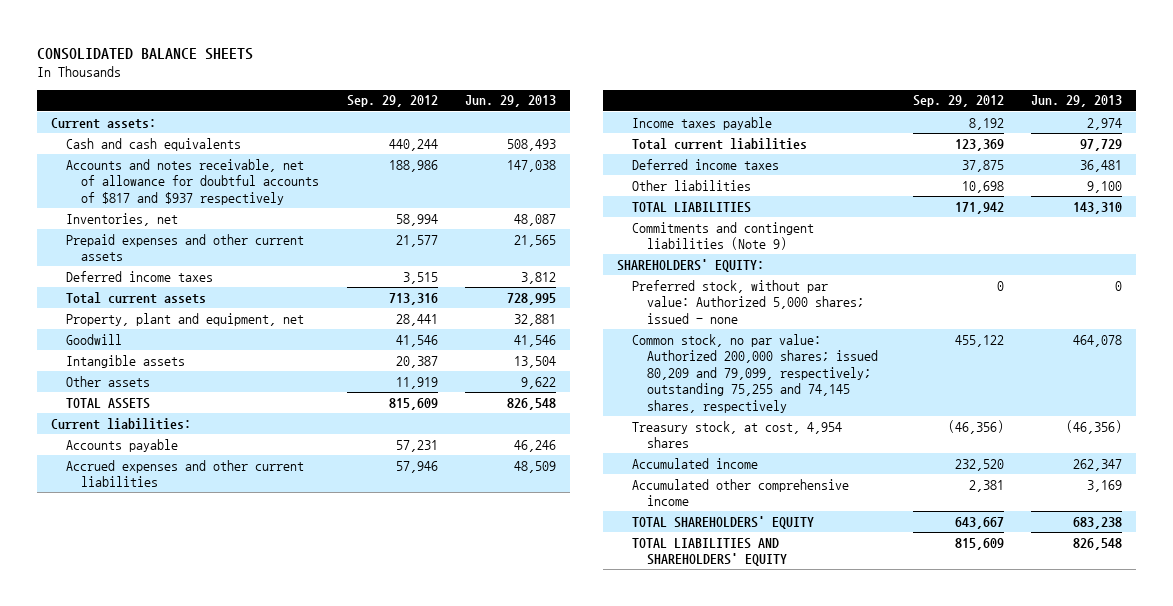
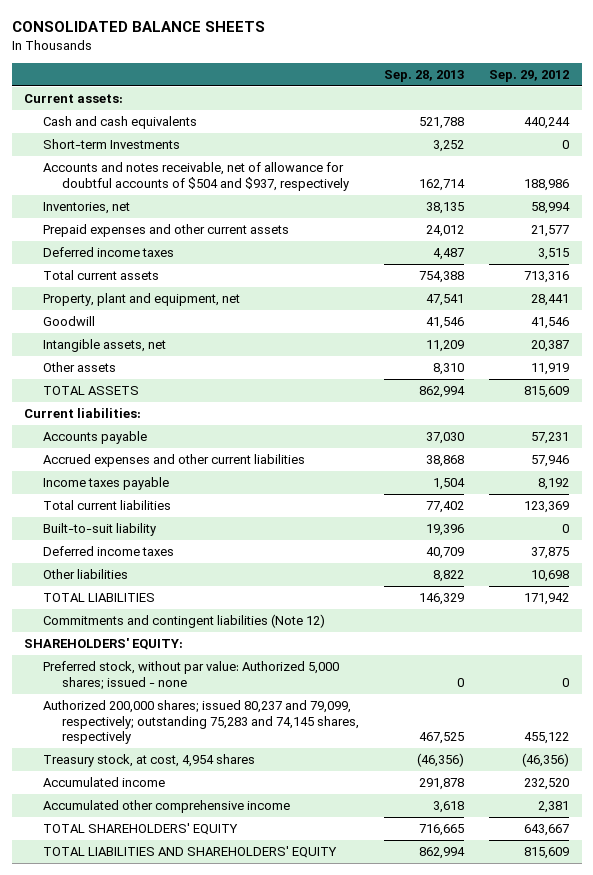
[465,95,557,108] Jun. 29, 2013 -> none
none -> [384,69,465,82] Sep. 28, 2013
none -> [43,139,181,150] Short-term Investments
[65,158,320,205] Accounts and notes receivable, net of allowance for doubtful accounts of $817 and $937 respectively -> [43,162,350,191] Accounts and notes receivable, net of allowance for doubtful accounts of $504 and $937, respectively
[65,354,185,368] Intangible assets -> [43,339,167,353] Intangible assets, net
none -> [43,523,157,537] Built-to-suit liability
[632,221,815,251] Commitments and contingent liabilities (Note 9) -> [43,614,326,629] Commitments and contingent liabilities (Note 12)
[632,333,879,414] Common stock, no par value: Authorized 200,000 shares; issued 80,209 and 79,099, respectively; outstanding 75,255 and 74,145 shares, respectively -> [43,700,360,745] Authorized 200,000 shares; issued 80,237 and 79,099, respectively; outstanding 75,283 and 74,145 shares, respectively

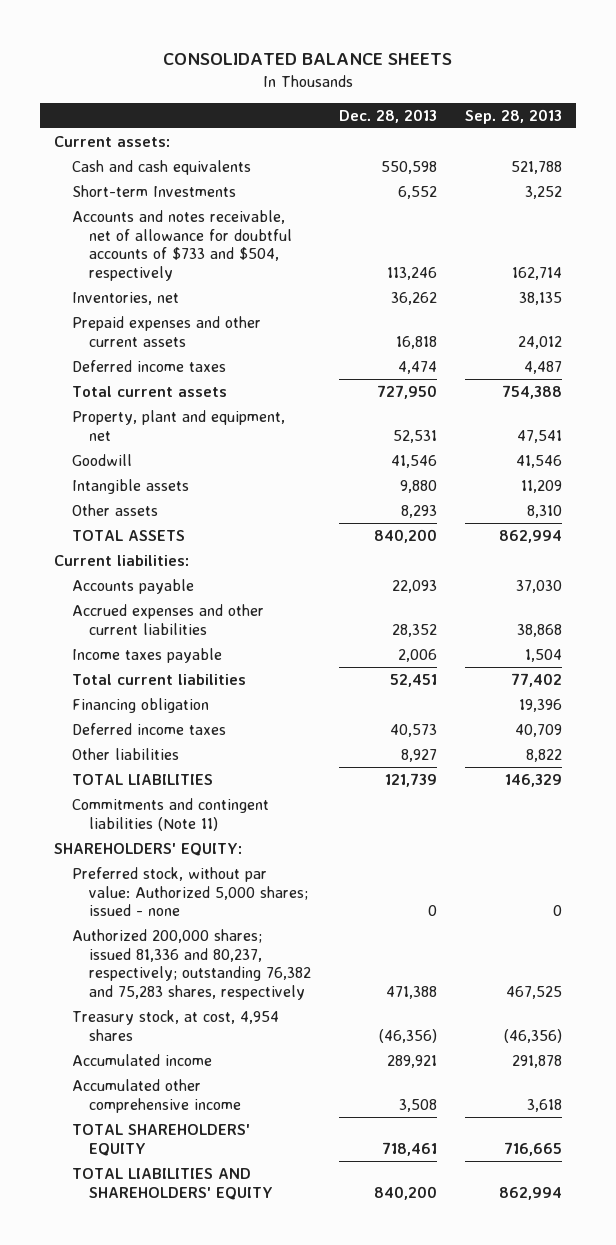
[489,69,570,82] Sep. 29, 2012 -> none
none -> [339,108,438,123] Dec. 28, 2013
[43,162,350,191] Accounts and notes receivable, net of allowance for doubtful accounts of $504 and $937, respectively -> [71,209,293,282] Accounts and notes receivable, net of allowance for doubtful accounts of $733 and $504, respectively
[43,339,167,353] Intangible assets, net -> [71,478,189,494] Intangible assets
[43,523,157,537] Built-to-suit liability -> [71,697,209,713] Financing obligation
[43,614,326,629] Commitments and contingent liabilities (Note 12) -> [71,797,269,831] Commitments and contingent liabilities (Note 11)
[43,700,360,745] Authorized 200,000 shares; issued 80,237 and 79,099, respectively; outstanding 75,283 and 74,145 shares, respectively -> [71,928,312,1001] Authorized 200,000 shares; issued 81,336 and 80,237, respectively; outstanding 76,382 and 75,283 shares, respectively

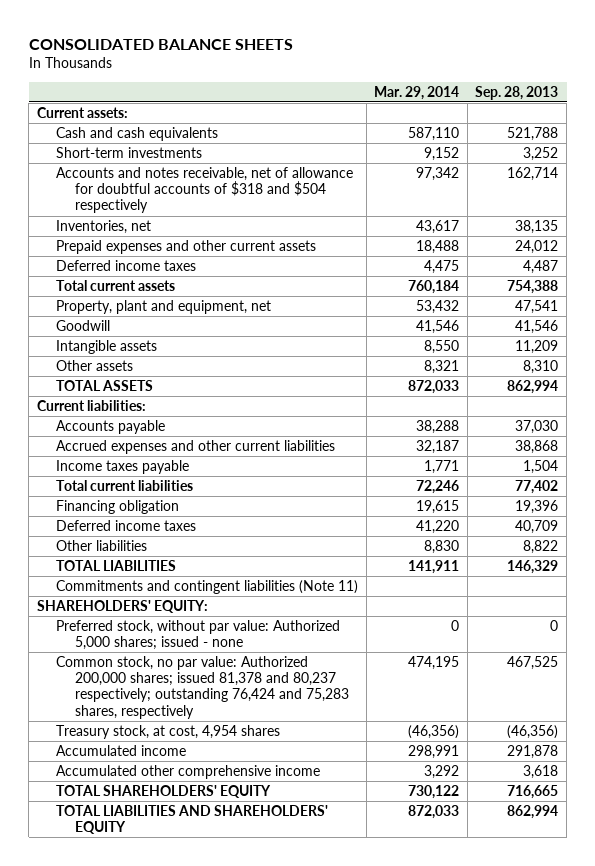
[339,108,438,123] Dec. 28, 2013 -> none
none -> [374,85,460,100] Mar. 29, 2014
[71,184,236,197] Short-term Investments -> [56,146,203,158] Short-term investments
[71,209,293,282] Accounts and notes receivable, net of allowance for doubtful accounts of $733 and $504, respectively -> [56,166,354,214] Accounts and notes receivable, net of allowance for doubtful accounts of $318 and $504 respectively
[71,928,312,1001] Authorized 200,000 shares; issued 81,336 and 80,237, respectively; outstanding 76,382 and 75,283 shares, respectively -> [56,655,350,719] Common stock, no par value: Authorized 200,000 shares; issued 81,378 and 80,237 respectively; outstanding 76,424 and 75,283 shares, respectively

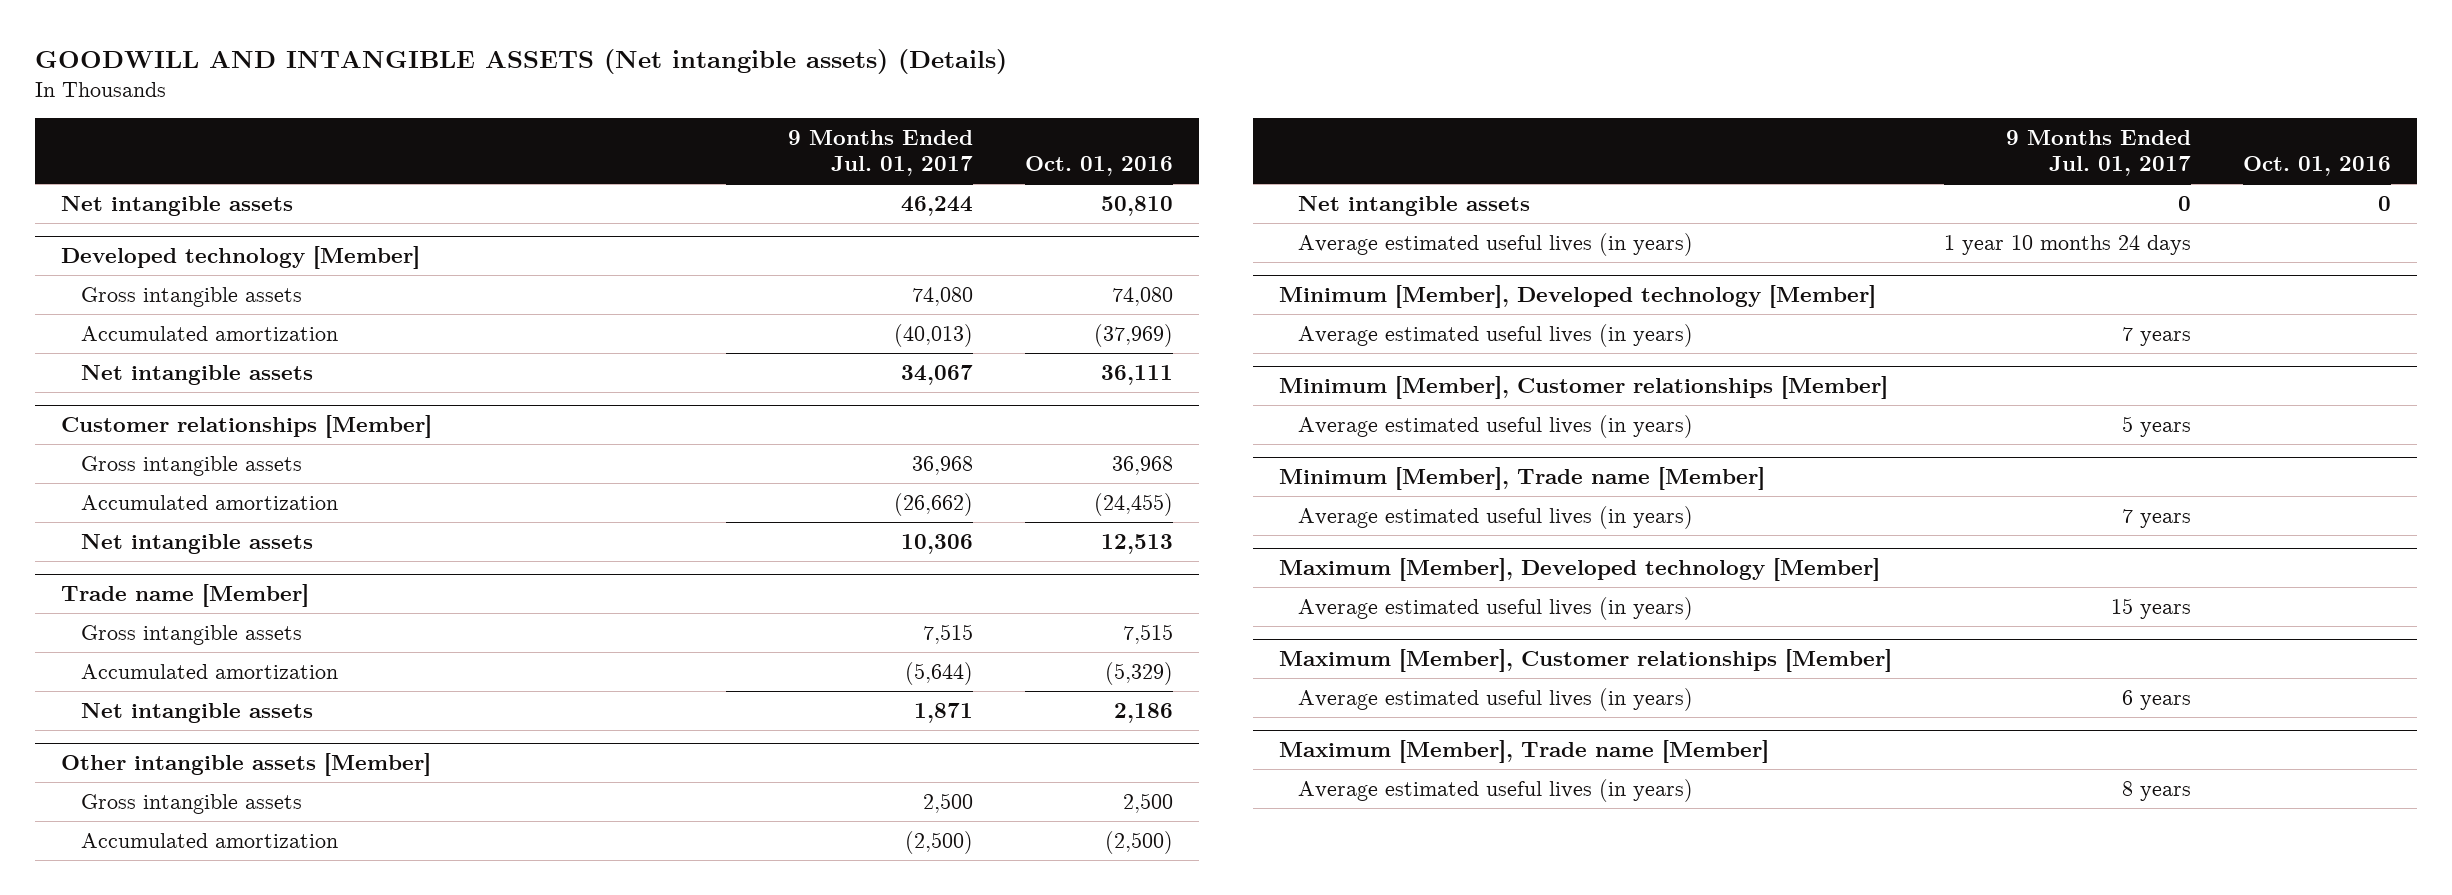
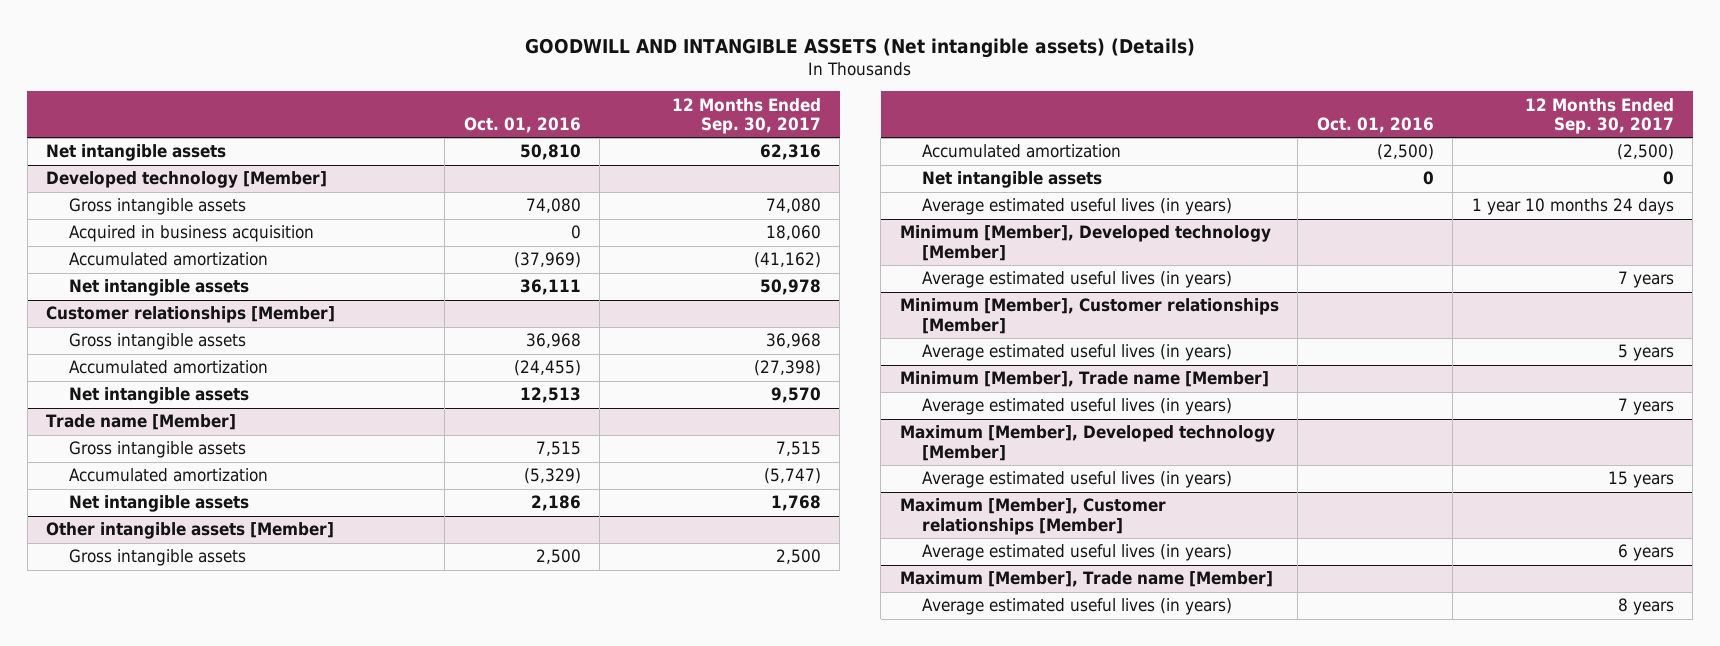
[788,130,974,177] 9 Months Ended Jul. 01, 2017 -> none
none -> [671,97,821,134] 12 Months Ended Sep. 30, 2017
none -> [68,225,314,243] Acquired in business acquisition

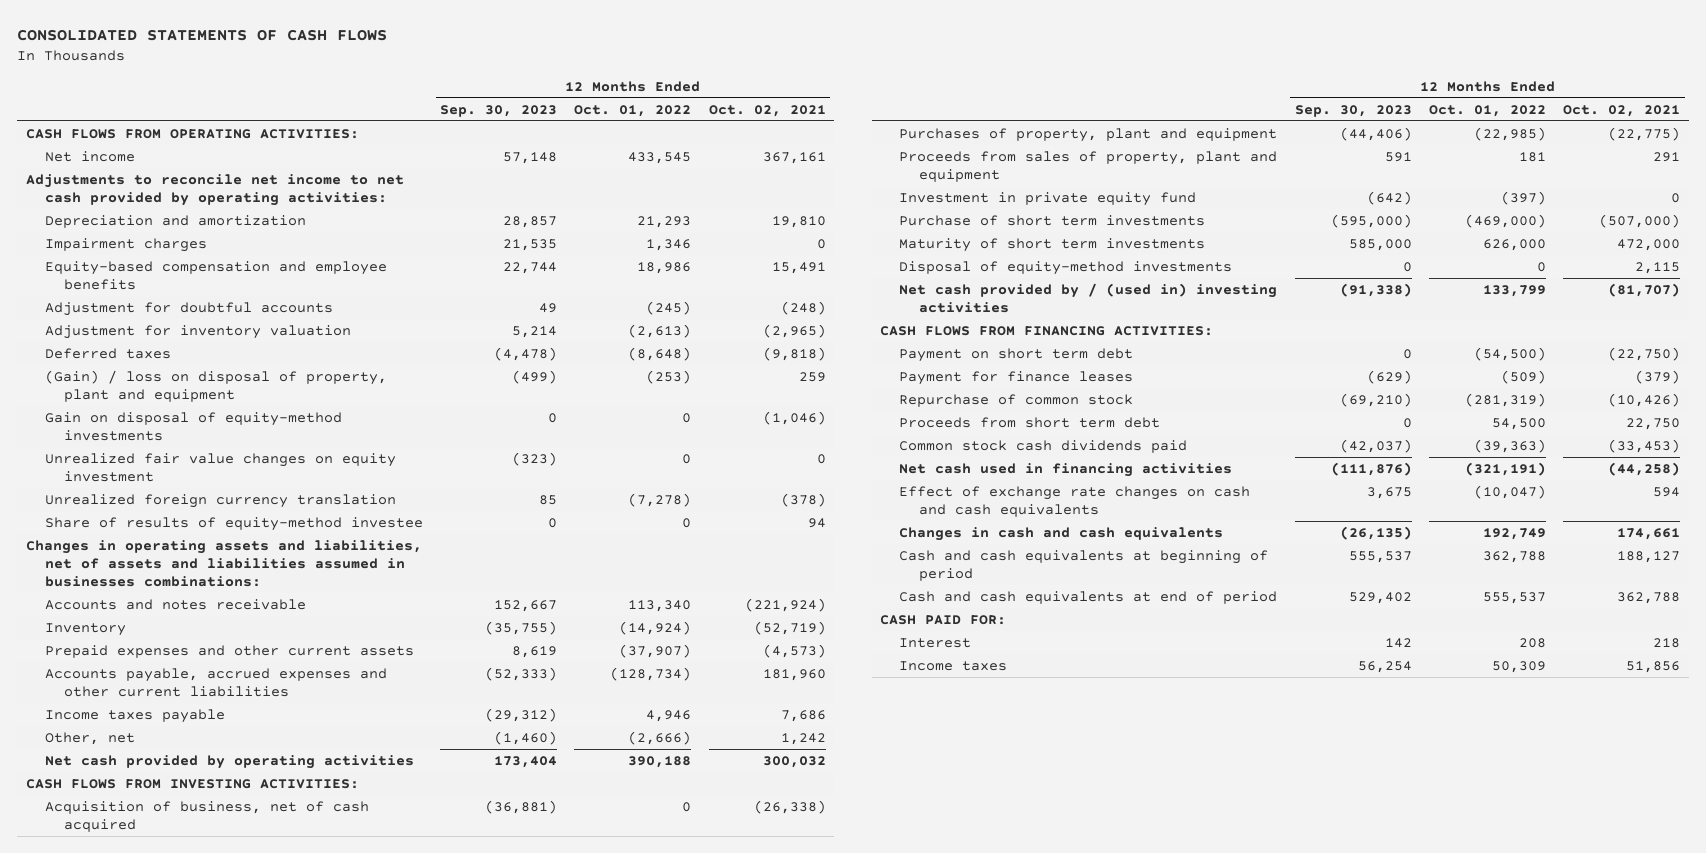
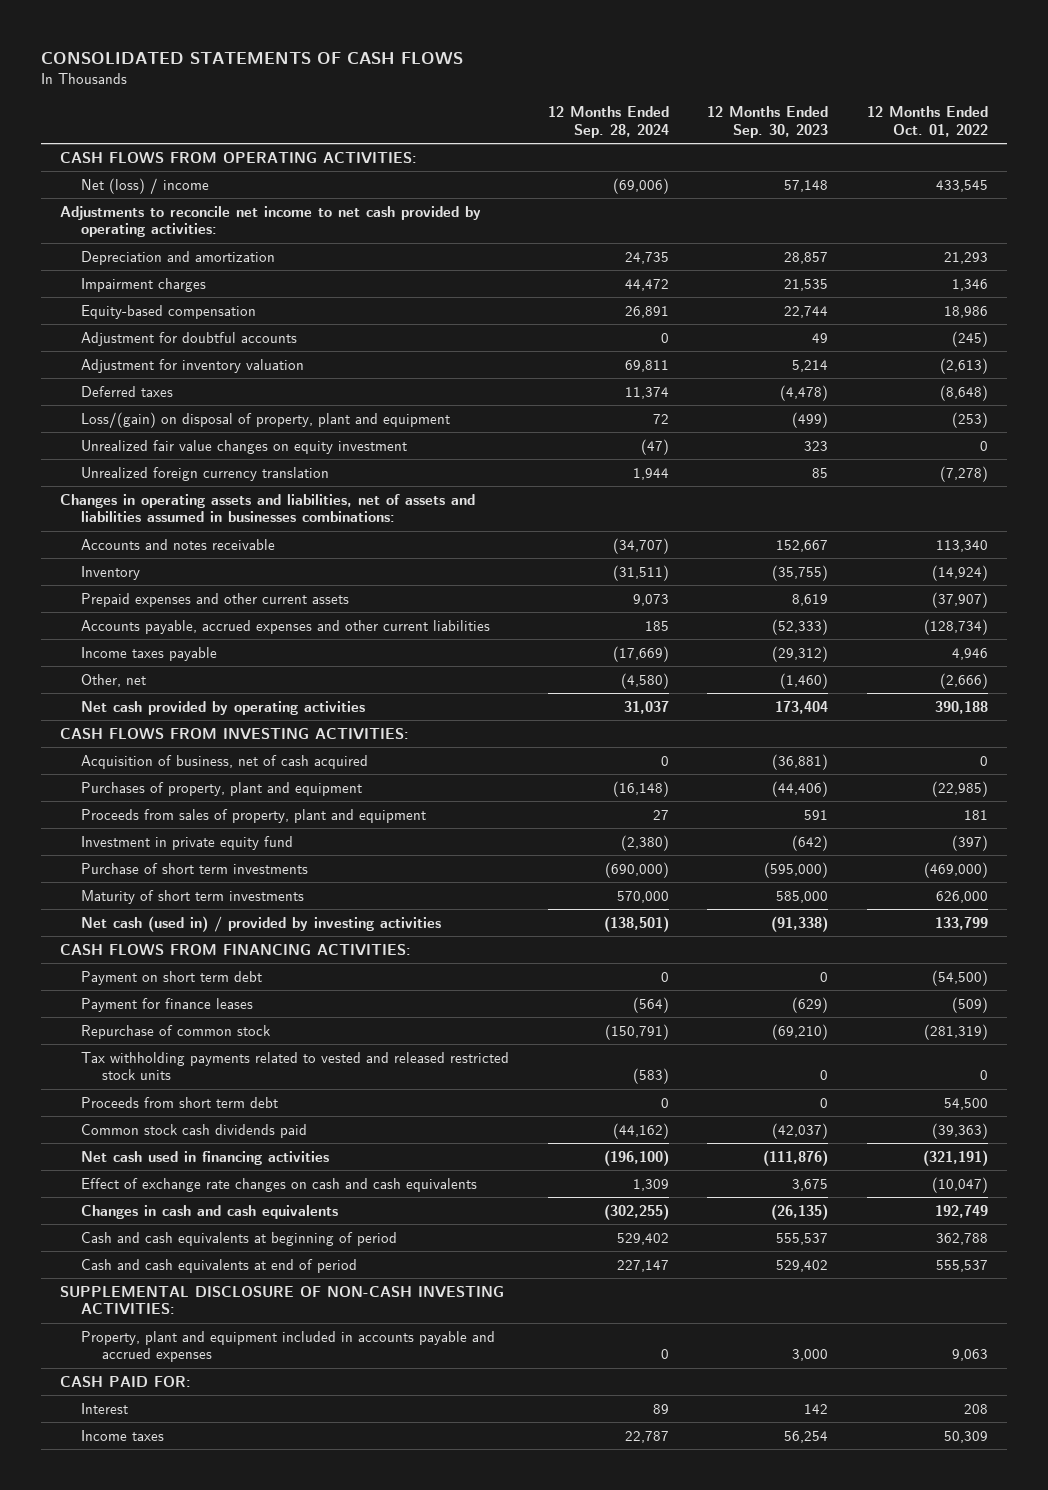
[708,104,826,117] Oct. 02, 2021 -> none
none -> [547,106,669,138] 12 Months Ended Sep. 28, 2024
[44,150,135,162] Net income -> [81,177,210,194] Net (loss) / income
[44,260,387,291] Equity-based compensation and employee benefits -> [81,304,257,319] Equity-based compensation
[44,411,342,442] Gain on disposal of equity-method investments -> none
[44,369,387,403] (Gain) / loss on disposal of property, plant and equipment -> [81,411,451,428] Loss/(gain) on disposal of property, plant and equipment
[512,451,558,466] (323) -> [804,440,829,451] 323
[44,516,423,531] Share of results of equity-method investee -> none
[899,260,1233,275] Disposal of equity-method investments -> none
[899,282,1278,314] Net cash provided by / (used in) investing activities -> [81,915,442,932] Net cash (used in) / provided by investing activities
none -> [81,1051,510,1081] Tax withholding payments related to vested and released restricted stock units
none -> [60,1285,505,1316] SUPPLEMENTAL DISCLOSURE OF NON-CASH INVESTING ACTIVITIES:
none -> [81,1330,496,1363] Property, plant and equipment included in accounts payable and accrued expenses

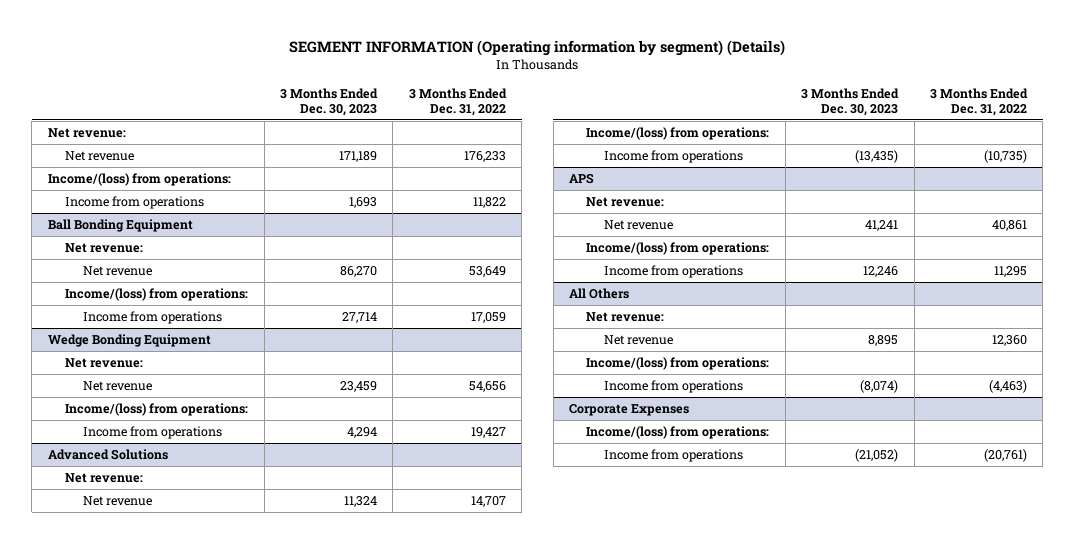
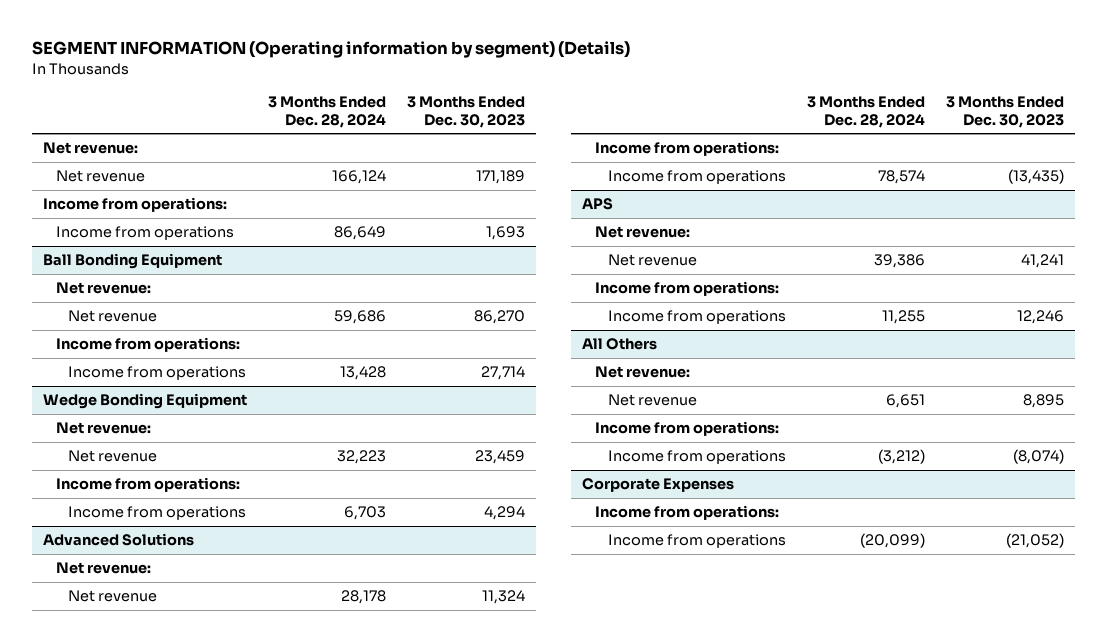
[408,87,507,116] 3 Months Ended Dec. 31, 2022 -> none
none -> [267,96,386,128] 3 Months Ended Dec. 28, 2024
[47,173,231,187] Income/(loss) from operations: -> [42,197,227,213] Income from operations:
[65,288,249,302] Income/(loss) from operations: -> [55,337,240,353] Income from operations:
[65,403,249,417] Income/(loss) from operations: -> [55,477,240,493] Income from operations:
[586,127,770,141] Income/(loss) from operations: -> [594,141,779,157] Income from operations:
[586,242,770,256] Income/(loss) from operations: -> [594,281,779,297] Income from operations:
[586,357,770,371] Income/(loss) from operations: -> [594,421,779,437] Income from operations:
[586,426,770,440] Income/(loss) from operations: -> [594,505,779,521] Income from operations:

